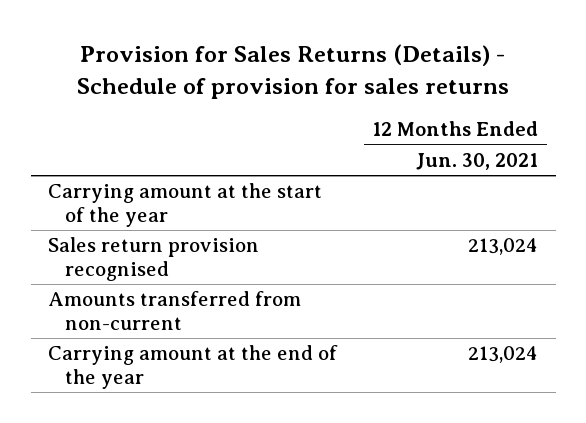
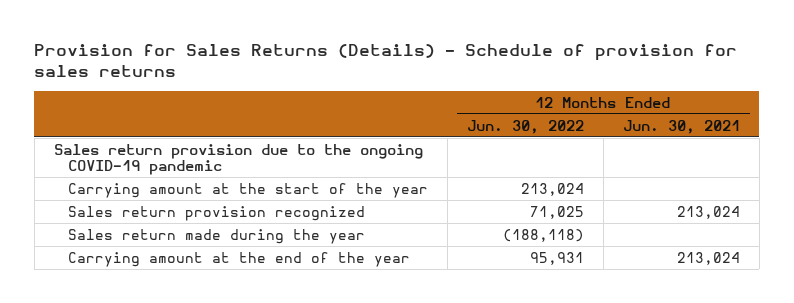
none -> [466,119,584,134] Jun. 30, 2022
none -> [54,143,424,175] Sales return provision due to the ongoing COVID-19 pandemic
[48,291,302,330] Amounts transferred from non-current -> none
[48,237,260,281] Sales return provision recognised -> [67,205,365,221] Sales return provision recognized
none -> [67,228,365,244] Sales return made during the year

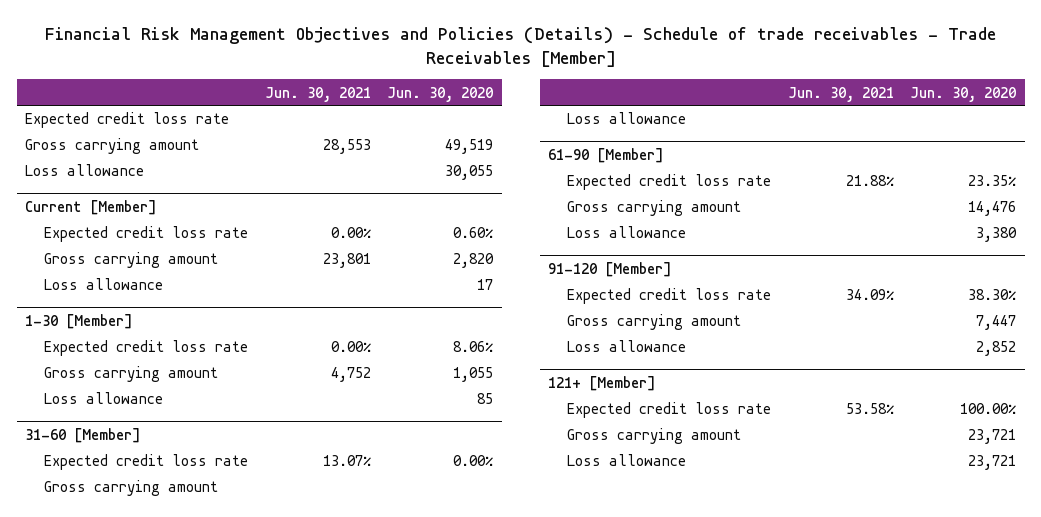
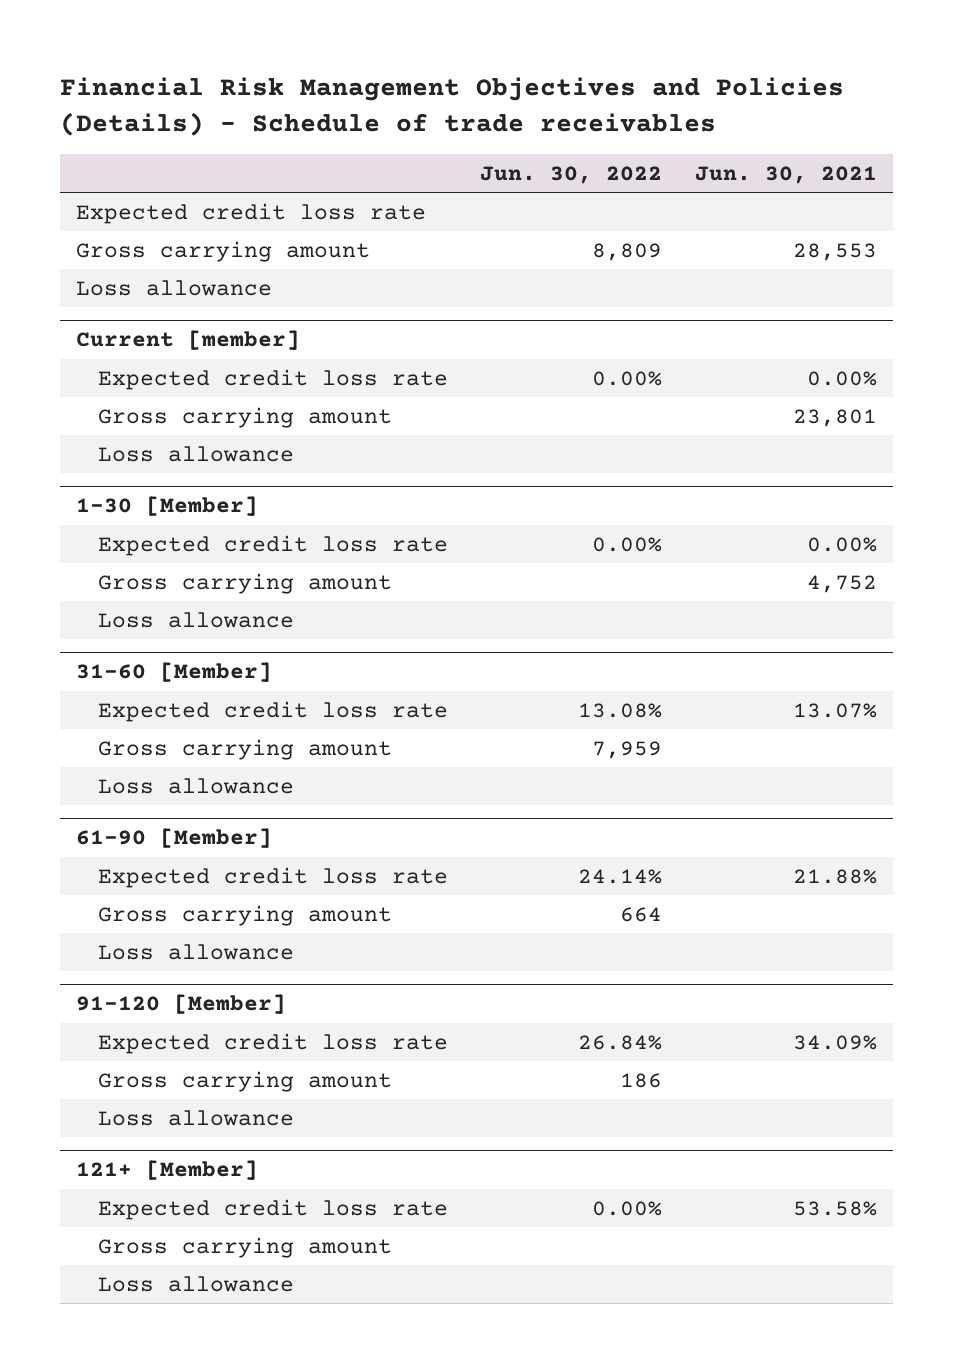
[44,27,996,67] Financial Risk Management Objectives and Policies (Details) - Schedule of trade receivables - Trade Receivables [Member] -> [59,77,844,136] Financial Risk Management Objectives and Policies (Details) - Schedule of trade receivables
[387,86,494,102] Jun. 30, 2020 -> none
none -> [480,165,663,184] Jun. 30, 2022
[25,199,158,215] Current [Member] -> [75,330,300,351] Current [member]

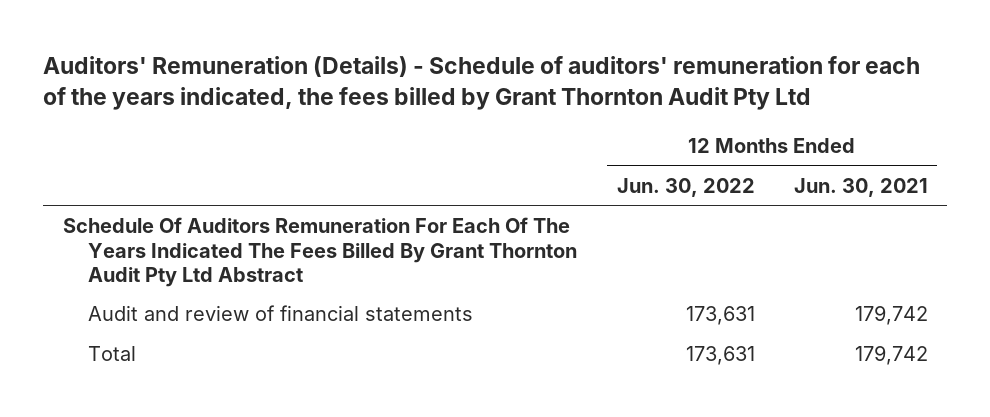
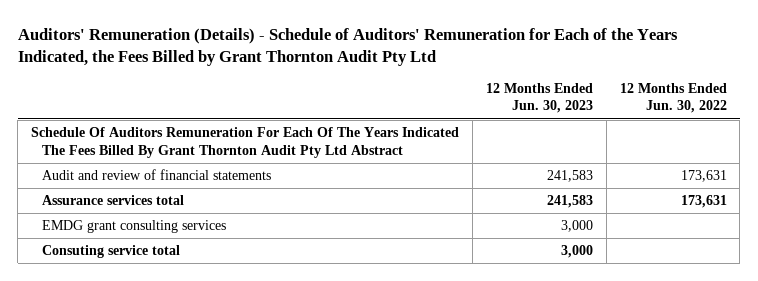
[43,56,921,111] Auditors' Remuneration (Details) - Schedule of auditors' remuneration for each of the years indicated, the fees billed by Grant Thornton Audit Pty Ltd -> [17,27,678,66] Auditors' Remuneration (Details) - Schedule of Auditors' Remuneration for Each of the Years Indicated, the Fees Billed by Grant Thornton Audit Pty Ltd
[793,177,928,197] Jun. 30, 2021 -> none
none -> [485,82,593,114] 12 Months Ended Jun. 30, 2023
[88,346,137,362] Total -> [42,195,185,206] Assurance services total
none -> [42,220,227,234] EMDG grant consulting services
none -> [42,245,181,259] Consuting service total

